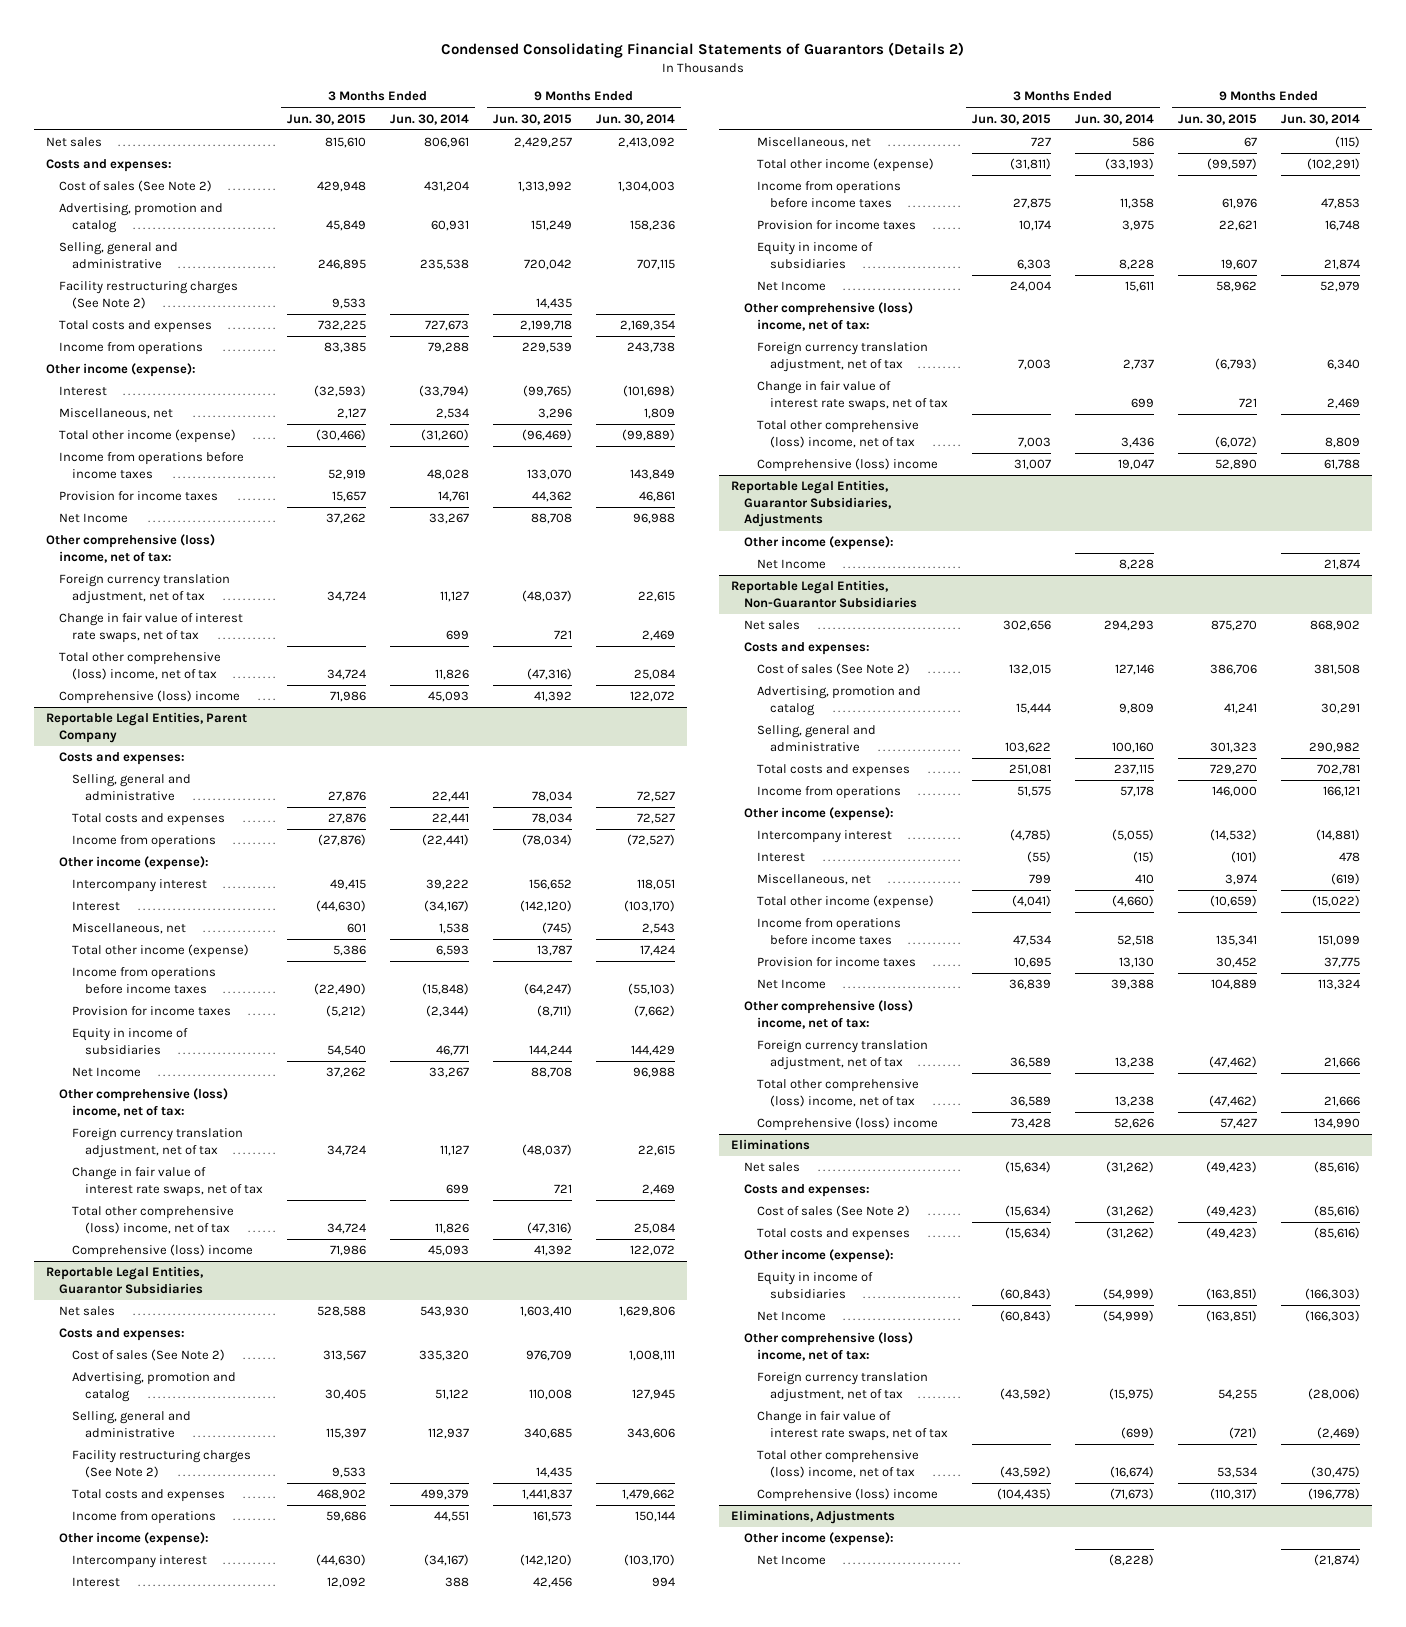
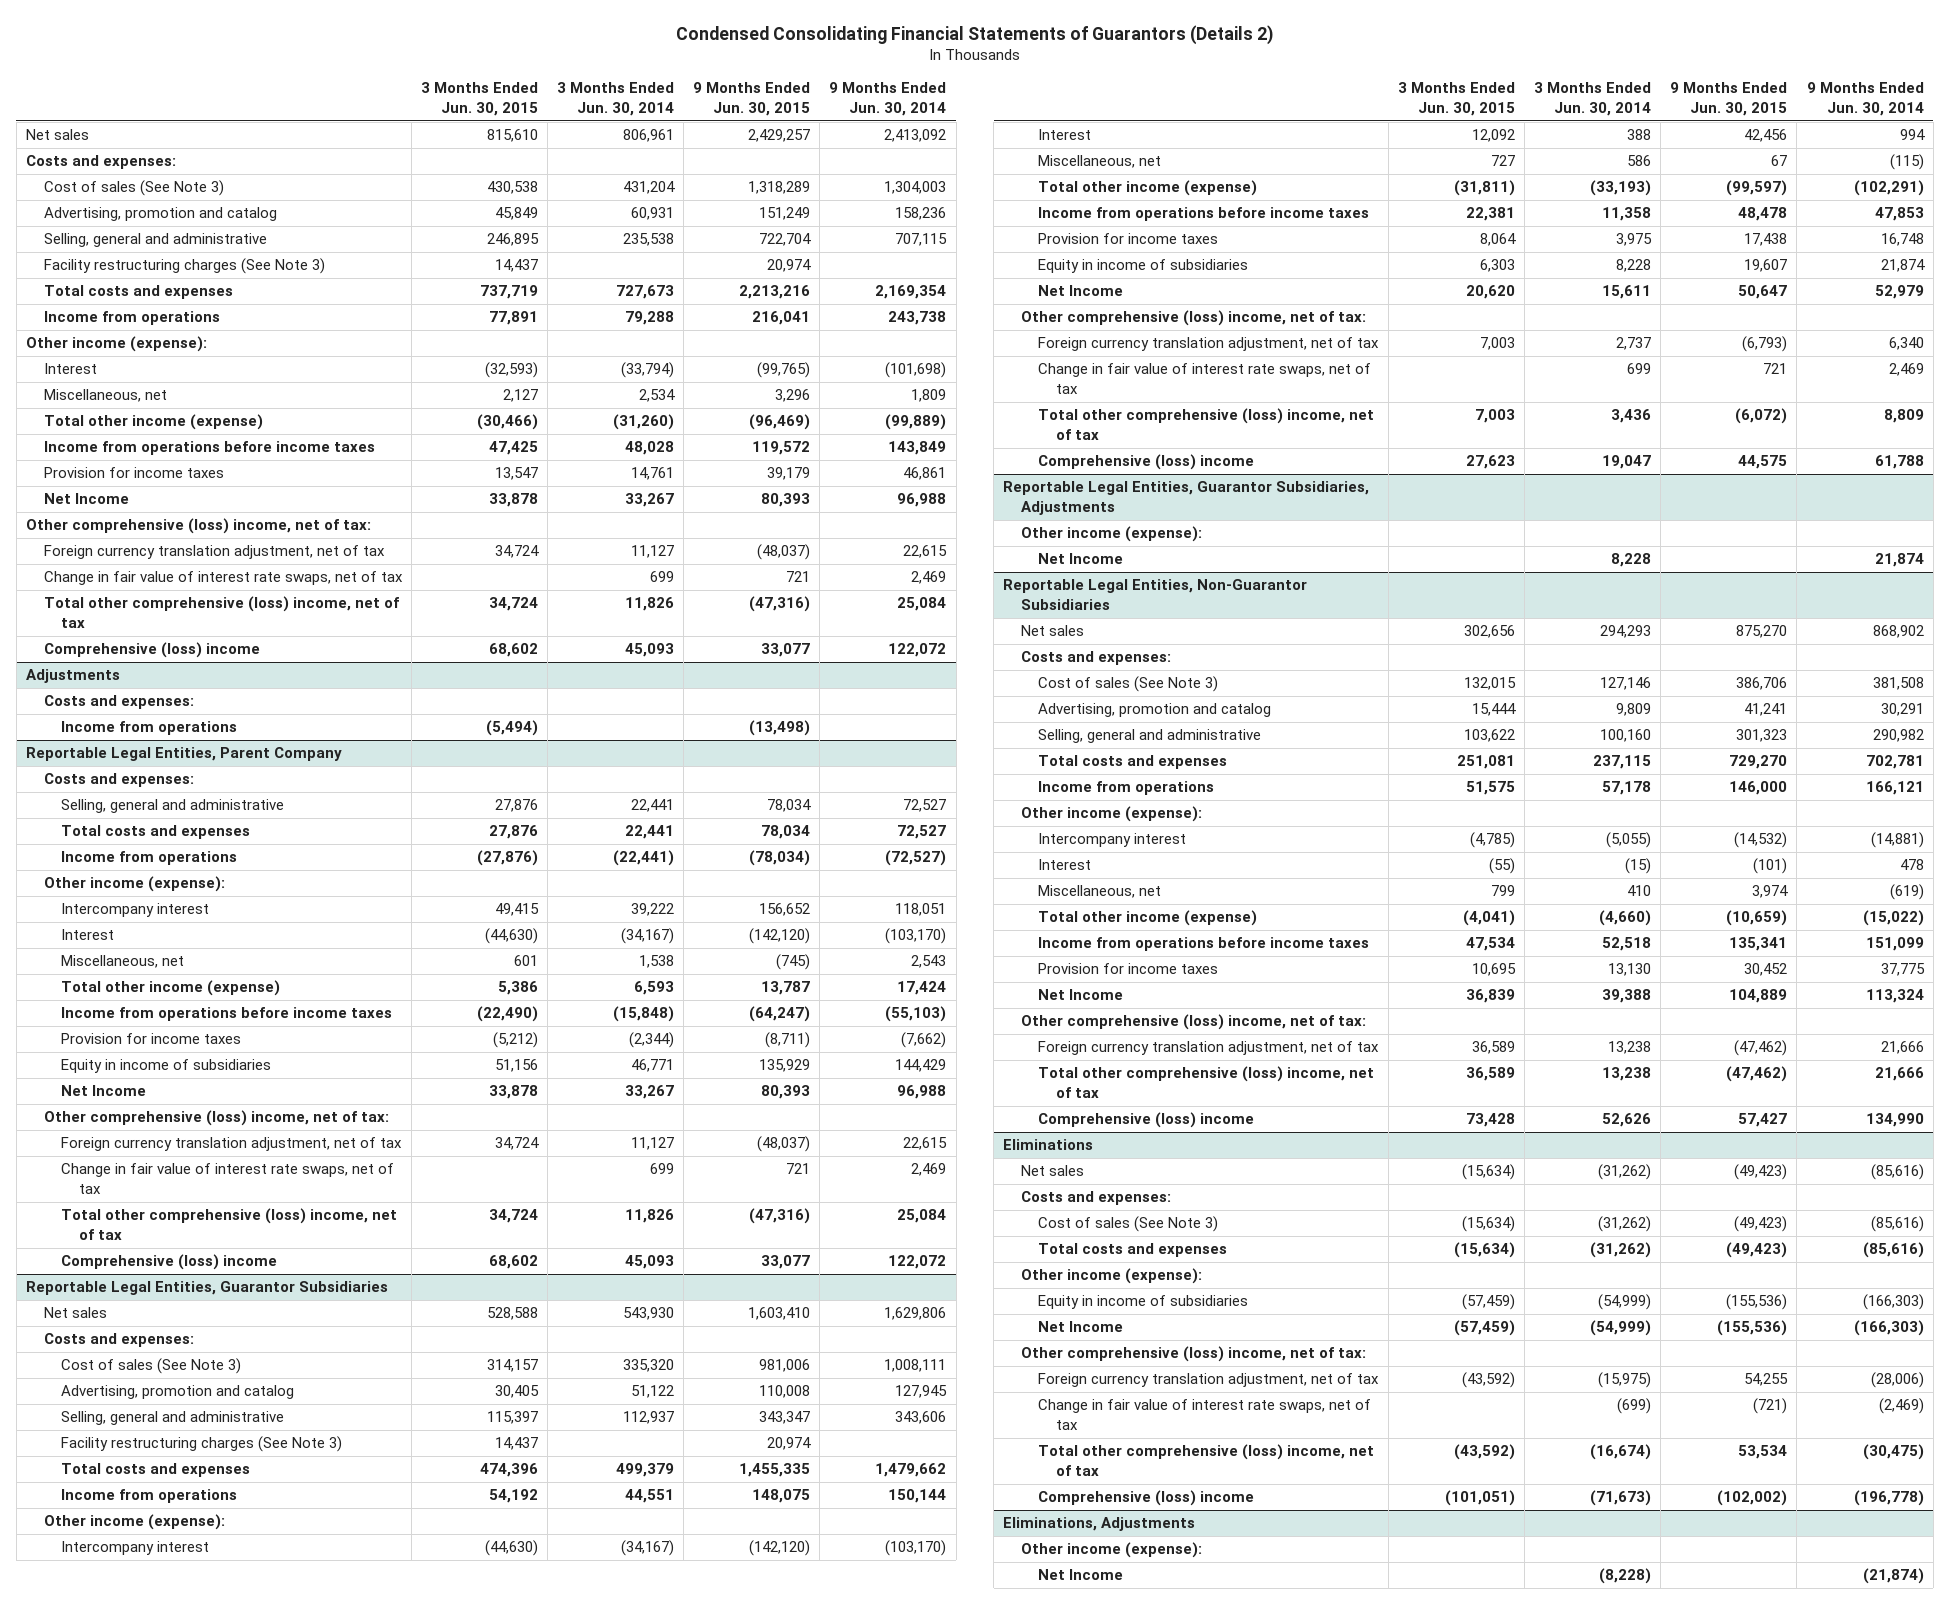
[58,180,212,193] Cost of sales (See Note 2) -> [43,180,224,197] Cost of sales (See Note 3)
[316,181,366,193] 429,948 -> [486,181,538,195] 430,538
[517,181,572,193] 1,313,992 -> [748,181,811,195] 1,318,289
[523,258,572,270] 720,042 -> [759,233,812,247] 722,704
[58,281,238,309] Facility restructuring charges (See Note 2) -> [43,258,325,275] Facility restructuring charges (See Note 3)
[331,297,366,309] 9,533 -> [494,259,538,273] 14,437
[535,297,572,309] 14,435 -> [767,259,812,273] 20,974
[317,320,366,332] 732,225 -> [479,285,538,300] 737,719
[519,320,572,332] 2,199,718 -> [739,285,811,300] 2,213,216
[323,342,366,354] 83,385 -> [488,311,538,326] 77,891
[521,342,572,354] 229,539 -> [752,311,811,326] 216,041
[327,468,366,480] 52,919 -> [488,441,538,456] 47,425
[526,468,572,480] 133,070 -> [752,441,811,456] 119,572
[331,491,366,503] 15,657 -> [494,467,538,481] 13,547
[531,491,572,503] 44,362 -> [767,467,811,481] 39,179
[325,513,366,525] 37,262 -> [488,493,538,508] 33,878
[530,513,572,525] 88,708 -> [761,493,811,508] 80,393
[329,691,366,703] 71,986 -> [488,643,538,658] 68,602
[533,691,572,703] 41,392 -> [761,643,811,658] 33,077
none -> [26,669,121,684] Adjustments
none -> [43,695,194,710] Costs and expenses:
none -> [61,721,238,736] Income from operations
[326,1044,366,1056] 54,540 -> [494,1059,538,1073] 51,156
[528,1044,572,1056] 144,244 -> [759,1059,811,1073] 135,929
[325,1067,366,1079] 37,262 -> [488,1085,538,1100] 33,878
[530,1067,572,1079] 88,708 -> [761,1085,811,1100] 80,393
[329,1245,366,1257] 71,986 -> [488,1255,538,1270] 68,602
[533,1245,572,1257] 41,392 -> [761,1255,811,1270] 33,077
[71,1349,225,1362] Cost of sales (See Note 2) -> [61,1358,242,1375] Cost of sales (See Note 3)
[322,1350,366,1362] 313,567 -> [486,1359,538,1373] 314,157
[525,1350,572,1362] 976,709 -> [759,1359,811,1373] 981,006
[523,1427,572,1439] 340,685 -> [759,1411,811,1425] 343,347
[71,1450,251,1478] Facility restructuring charges (See Note 2) -> [61,1436,343,1453] Facility restructuring charges (See Note 3)
[331,1466,366,1478] 9,533 -> [494,1437,538,1451] 14,437
[535,1466,572,1478] 14,435 -> [767,1437,812,1451] 20,974
[316,1489,366,1501] 468,902 -> [479,1463,538,1478] 474,396
[521,1489,572,1501] 1,441,837 -> [739,1463,811,1478] 1,455,335
[325,1511,366,1523] 59,686 -> [488,1489,538,1504] 54,192
[532,1511,572,1523] 161,573 -> [752,1489,811,1504] 148,075
[1012,197,1051,209] 27,875 -> [1465,207,1515,222] 22,381
[1221,197,1257,209] 61,976 -> [1738,207,1788,222] 48,478
[1018,220,1051,232] 10,174 -> [1479,233,1516,247] 8,064
[1218,220,1257,232] 22,621 -> [1744,233,1788,247] 17,438
[1009,281,1051,293] 24,004 -> [1465,285,1515,300] 20,620
[1215,281,1257,293] 58,962 -> [1738,285,1788,300] 50,647
[1013,459,1051,471] 31,007 -> [1465,455,1515,470] 27,623
[1214,459,1257,471] 52,890 -> [1738,455,1788,470] 44,575
[756,663,910,676] Cost of sales (See Note 2) -> [1038,676,1219,693] Cost of sales (See Note 3)
[756,1205,910,1218] Cost of sales (See Note 2) -> [1038,1216,1219,1233] Cost of sales (See Note 3)
[999,1287,1051,1300] (60,843) -> [1461,1294,1515,1311] (57,459)
[1205,1287,1257,1300] (163,851) -> [1726,1294,1788,1311] (155,536)
[999,1310,1051,1323] (60,843) -> [1453,1320,1515,1337] (57,459)
[1205,1310,1257,1323] (163,851) -> [1717,1320,1788,1337] (155,536)
[996,1488,1051,1501] (104,435) -> [1444,1490,1515,1507] (101,051)
[1209,1488,1257,1501] (110,317) -> [1717,1490,1788,1507] (102,002)

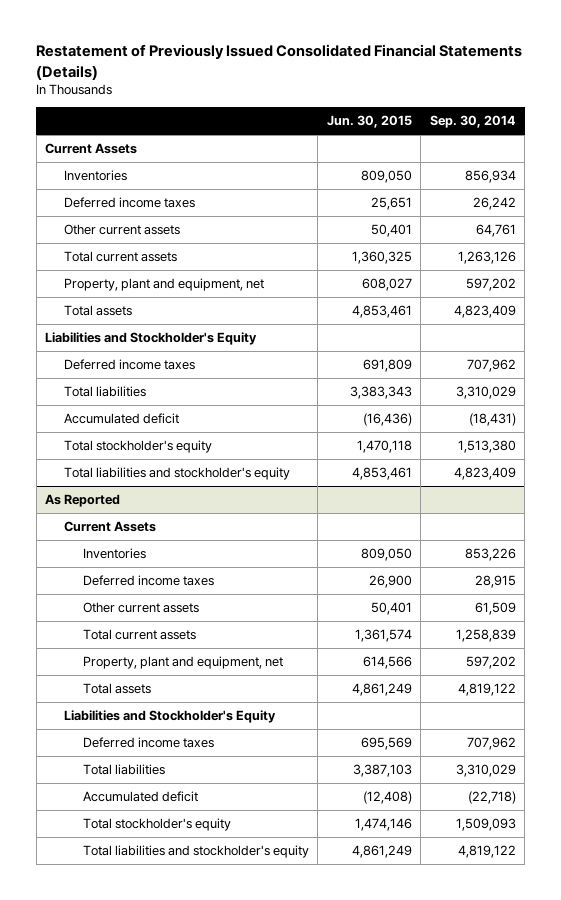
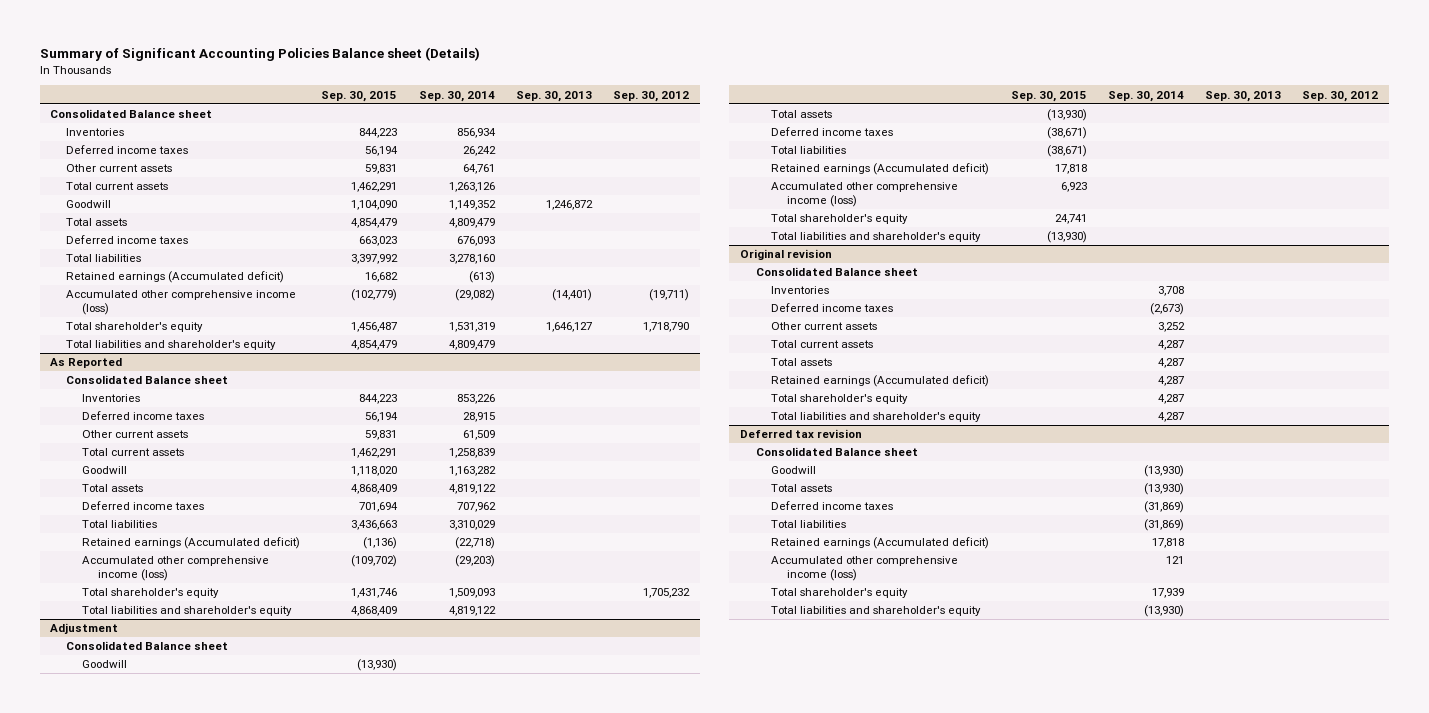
[36,44,523,80] Restatement of Previously Issued Consolidated Financial Statements (Details) -> [39,46,480,61] Summary of Significant Accounting Policies Balance sheet (Details)
[326,115,412,129] Jun. 30, 2015 -> none
none -> [321,90,398,102] Sep. 30, 2015
none -> [515,90,592,102] Sep. 30, 2013
none -> [613,90,690,102] Sep. 30, 2012
[45,143,138,155] Current Assets -> none
none -> [50,109,213,119] Consolidated Balance sheet
[64,278,265,292] Property, plant and equipment, net -> none
[45,332,258,346] Liabilities and Stockholder's Equity -> none
none -> [66,200,112,209] Goodwill
[453,305,516,319] 4,823,409 -> [448,218,495,229] 4,809,479
[466,359,516,373] 707,962 -> [456,236,495,247] 676,093
[455,386,516,400] 3,310,029 -> [448,254,495,265] 3,278,160
[64,413,180,425] Accumulated deficit -> [66,271,285,284] Retained earnings (Accumulated deficit)
[468,413,516,427] (18,431) -> [468,271,495,284] (613)
none -> [66,290,297,316] Accumulated other comprehensive income (loss)
[64,440,213,454] Total stockholder's equity -> [66,322,204,333] Total shareholder's equity
[457,440,516,454] 1,513,380 -> [448,322,495,333] 1,531,319
[64,467,291,481] Total liabilities and stockholder's equity -> [66,340,277,351] Total liabilities and shareholder's equity
[453,467,516,481] 4,823,409 -> [448,340,495,351] 4,809,479
[64,521,157,533] Current Assets -> none
none -> [66,375,229,385] Consolidated Balance sheet
[82,656,283,670] Property, plant and equipment, net -> none
none -> [82,466,128,475] Goodwill
[64,710,277,724] Liabilities and Stockholder's Equity -> none
[82,791,198,803] Accumulated deficit -> [82,537,301,550] Retained earnings (Accumulated deficit)
none -> [82,556,270,582] Accumulated other comprehensive income (loss)
[82,818,231,832] Total stockholder's equity -> [82,588,220,599] Total shareholder's equity
[82,845,309,859] Total liabilities and stockholder's equity -> [82,606,293,617] Total liabilities and shareholder's equity
none -> [50,623,119,635] Adjustment
none -> [66,641,229,651] Consolidated Balance sheet
none -> [82,660,128,669] Goodwill
none -> [771,110,833,119] Total assets
none -> [771,127,894,137] Deferred income taxes
none -> [771,146,847,155] Total liabilities
none -> [771,163,990,176] Retained earnings (Accumulated deficit)
none -> [771,182,959,208] Accumulated other comprehensive income (loss)
none -> [771,214,909,225] Total shareholder's equity
none -> [771,232,982,243] Total liabilities and shareholder's equity
none -> [739,249,832,261] Original revision
none -> [755,267,918,277] Consolidated Balance sheet
none -> [771,286,830,295] Inventories
none -> [771,303,894,313] Deferred income taxes
none -> [771,322,878,331] Other current assets
none -> [771,340,874,349] Total current assets
none -> [771,358,833,367] Total assets
none -> [771,375,990,388] Retained earnings (Accumulated deficit)
none -> [771,394,909,405] Total shareholder's equity
none -> [771,412,982,423] Total liabilities and shareholder's equity
none -> [739,429,862,439] Deferred tax revision
none -> [755,447,918,457] Consolidated Balance sheet
none -> [771,466,817,475] Goodwill
none -> [771,484,833,493] Total assets
none -> [771,501,894,511] Deferred income taxes
none -> [771,520,847,529] Total liabilities
none -> [771,537,990,550] Retained earnings (Accumulated deficit)
none -> [771,556,959,582] Accumulated other comprehensive income (loss)
none -> [771,588,909,599] Total shareholder's equity
none -> [771,606,982,617] Total liabilities and shareholder's equity

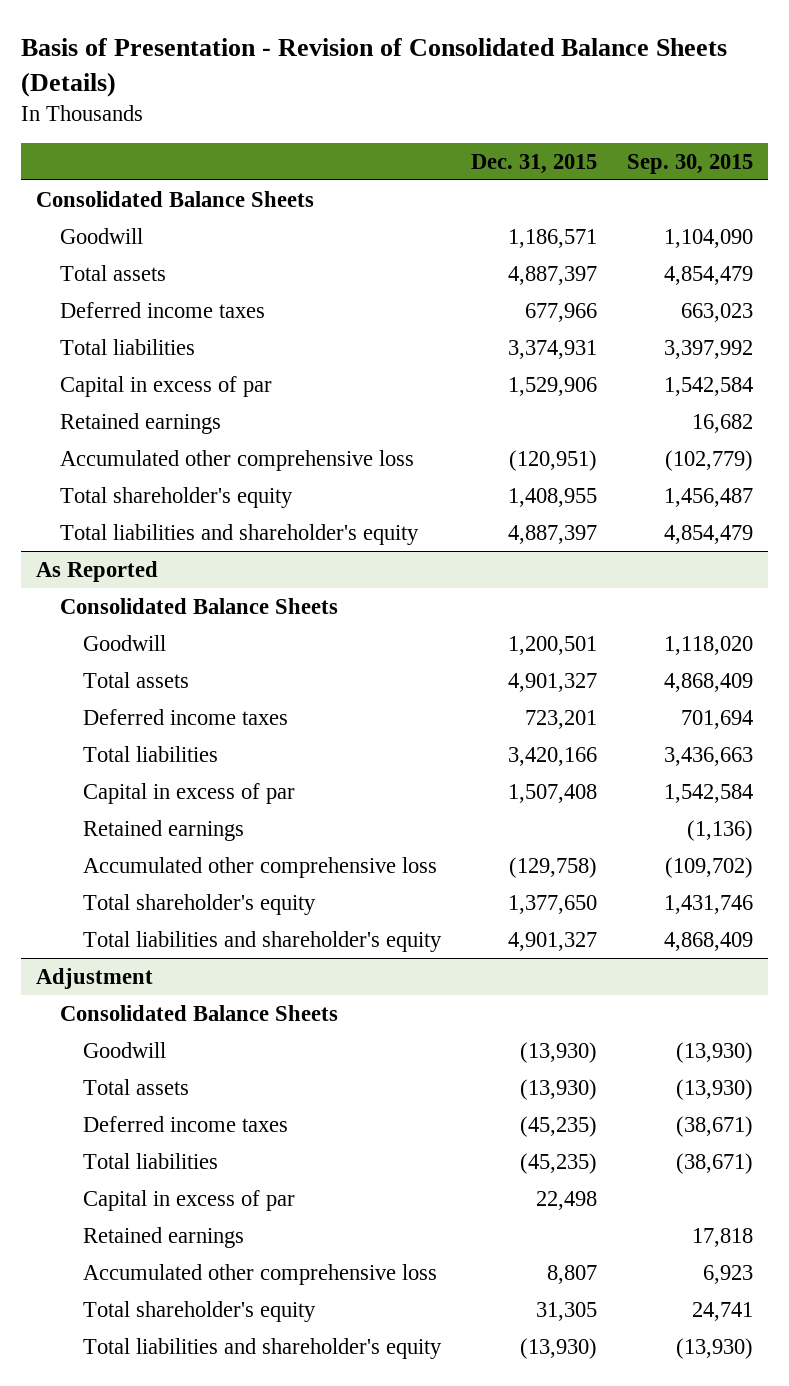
[39,46,480,61] Summary of Significant Accounting Policies Balance sheet (Details) -> [21,37,728,97] Basis of Presentation - Revision of Consolidated Balance Sheets (Details)
[418,90,495,102] Sep. 30, 2014 -> none
[515,90,592,102] Sep. 30, 2013 -> none
[613,90,690,102] Sep. 30, 2012 -> none
none -> [470,153,597,174] Dec. 31, 2015
[66,128,125,137] Inventories -> none
[66,145,189,155] Deferred income taxes -> none
[66,164,173,173] Other current assets -> none
[66,182,169,191] Total current assets -> none
[50,109,213,119] Consolidated Balance sheet -> [36,190,315,207] Consolidated Balance Sheets
none -> [59,375,272,397] Capital in excess of par
[66,271,285,284] Retained earnings (Accumulated deficit) -> [59,412,221,434] Retained earnings
[66,290,297,316] Accumulated other comprehensive income (loss) -> [59,449,414,471] Accumulated other comprehensive loss
[82,394,141,403] Inventories -> none
[82,411,205,421] Deferred income taxes -> none
[82,430,189,439] Other current assets -> none
[82,448,185,457] Total current assets -> none
[66,375,229,385] Consolidated Balance sheet -> [59,597,338,614] Consolidated Balance Sheets
none -> [82,782,295,804] Capital in excess of par
[82,537,301,550] Retained earnings (Accumulated deficit) -> [82,819,244,841] Retained earnings
[82,556,270,582] Accumulated other comprehensive income (loss) -> [82,856,437,878] Accumulated other comprehensive loss
[66,641,229,651] Consolidated Balance sheet -> [59,1004,338,1021] Consolidated Balance Sheets
none -> [82,1189,295,1211] Capital in excess of par
[771,163,990,176] Retained earnings (Accumulated deficit) -> [82,1226,244,1248] Retained earnings
[771,182,959,208] Accumulated other comprehensive income (loss) -> [82,1263,437,1285] Accumulated other comprehensive loss
[739,249,832,261] Original revision -> none
[755,267,918,277] Consolidated Balance sheet -> none
[771,286,830,295] Inventories -> none
[771,303,894,313] Deferred income taxes -> none
[771,322,878,331] Other current assets -> none
[771,340,874,349] Total current assets -> none
[771,358,833,367] Total assets -> none
[771,375,990,388] Retained earnings (Accumulated deficit) -> none
[771,394,909,405] Total shareholder's equity -> none
[771,412,982,423] Total liabilities and shareholder's equity -> none
[739,429,862,439] Deferred tax revision -> none
[755,447,918,457] Consolidated Balance sheet -> none
[771,466,817,475] Goodwill -> none
[771,484,833,493] Total assets -> none
[771,501,894,511] Deferred income taxes -> none
[771,520,847,529] Total liabilities -> none
[771,537,990,550] Retained earnings (Accumulated deficit) -> none
[771,556,959,582] Accumulated other comprehensive income (loss) -> none
[771,588,909,599] Total shareholder's equity -> none
[771,606,982,617] Total liabilities and shareholder's equity -> none

